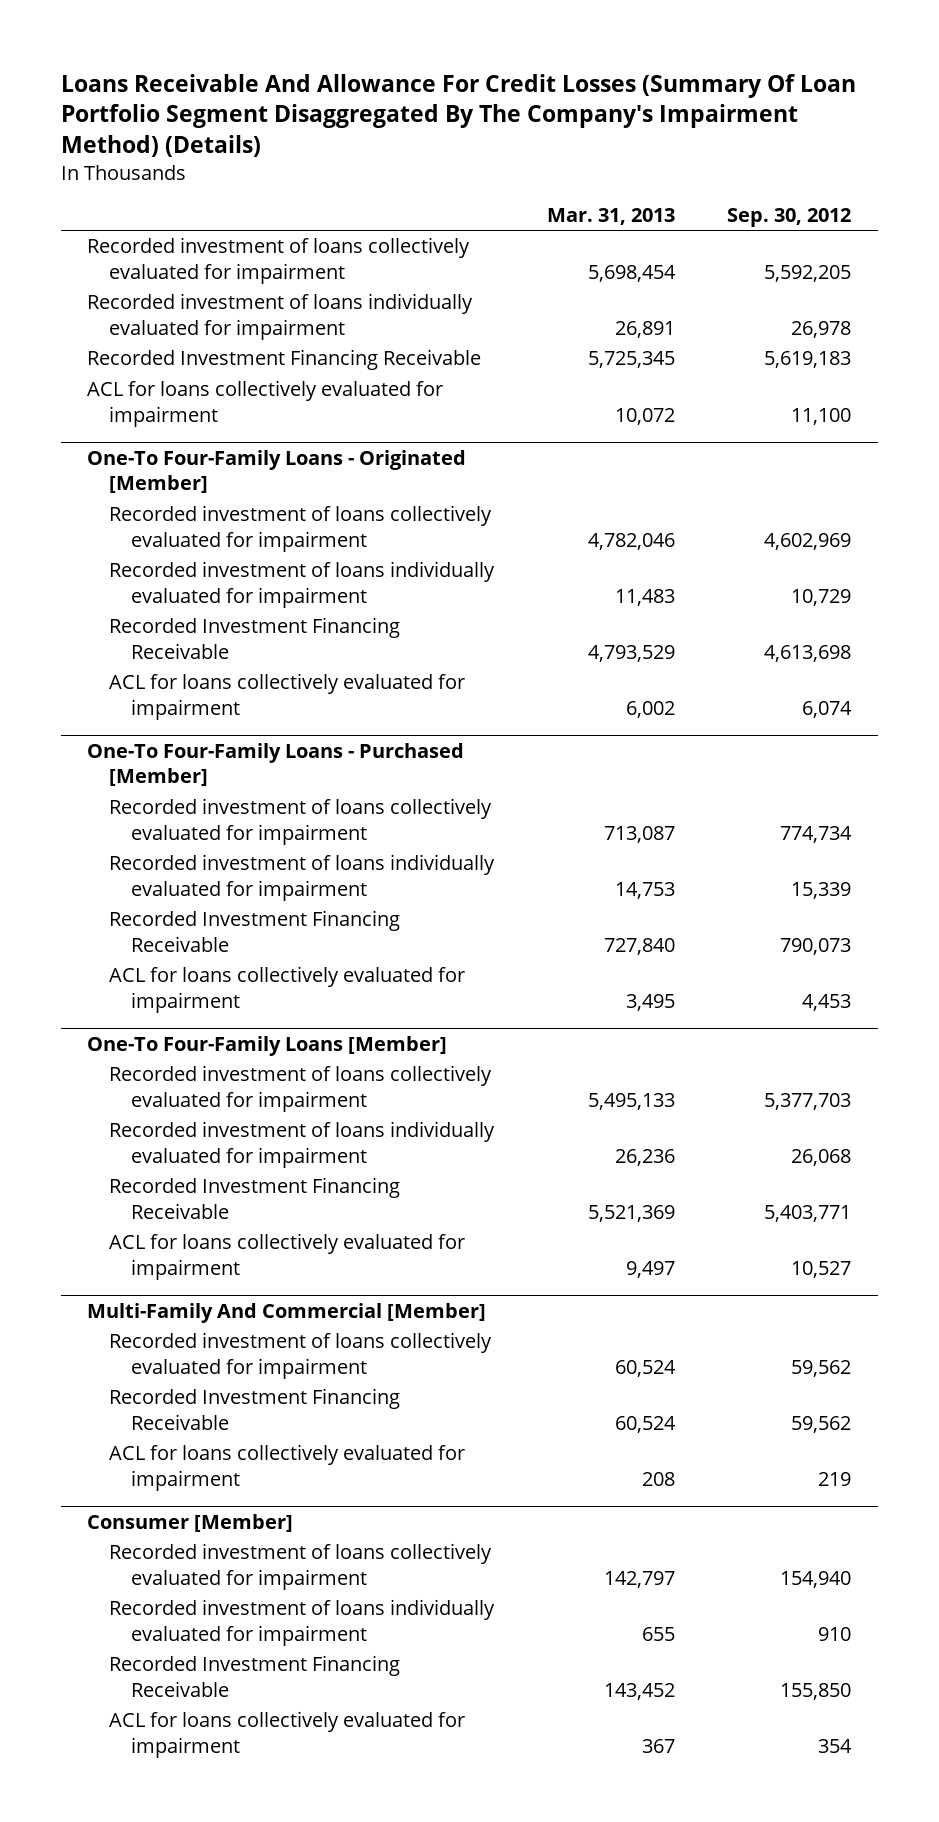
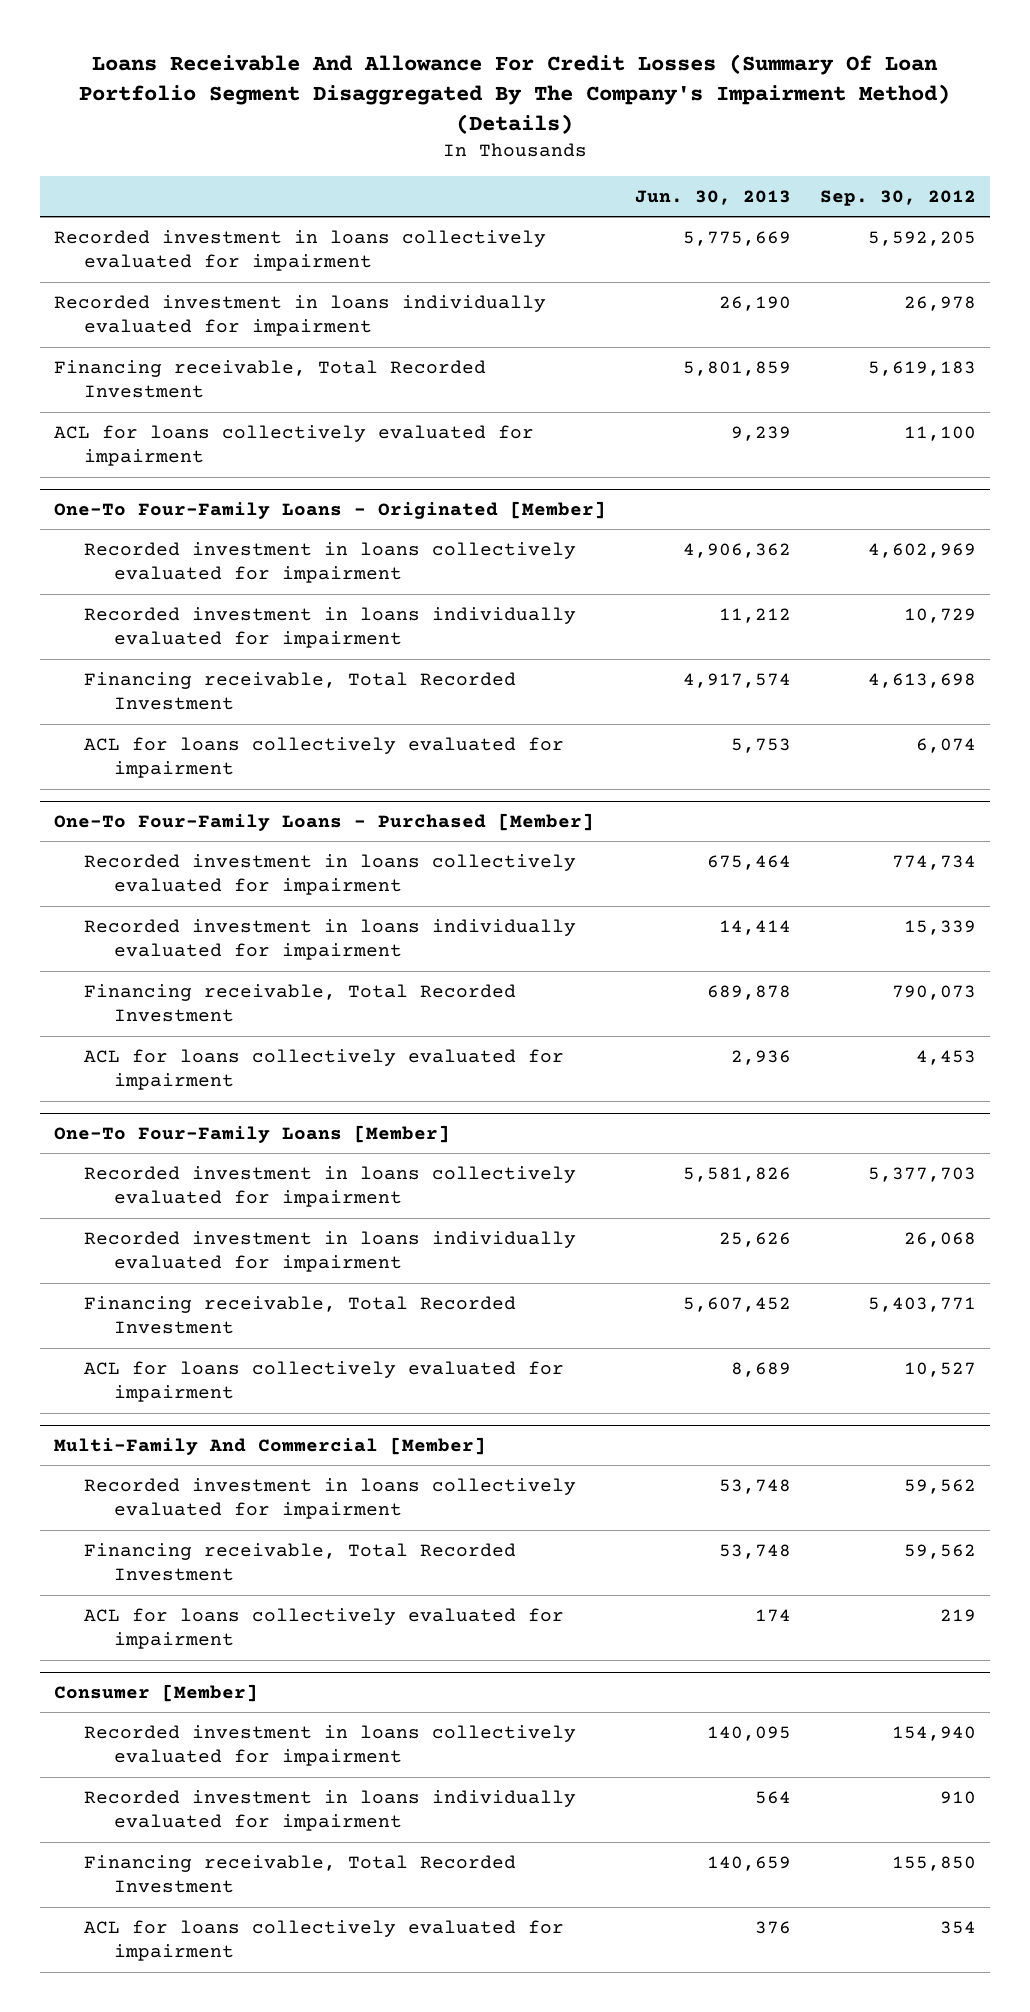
[546,207,675,225] Mar. 31, 2013 -> none
none -> [634,189,791,205] Jun. 30, 2013
[87,237,471,284] Recorded investment of loans collectively evaluated for impairment -> [54,229,547,272] Recorded investment in loans collectively evaluated for impairment
[87,293,474,340] Recorded investment of loans individually evaluated for impairment -> [54,294,547,337] Recorded investment in loans individually evaluated for impairment
[87,349,482,371] Recorded Investment Financing Receivable -> [54,359,487,399] Financing receivable, Total Recorded Investment
[109,505,493,552] Recorded investment of loans collectively evaluated for impairment -> [83,541,576,584] Recorded investment in loans collectively evaluated for impairment
[109,561,496,608] Recorded investment of loans individually evaluated for impairment -> [83,606,576,649] Recorded investment in loans individually evaluated for impairment
[109,617,401,659] Recorded Investment Financing Receivable -> [83,671,516,711] Financing receivable, Total Recorded Investment
[109,798,493,845] Recorded investment of loans collectively evaluated for impairment -> [83,853,576,896] Recorded investment in loans collectively evaluated for impairment
[109,854,496,901] Recorded investment of loans individually evaluated for impairment -> [83,918,576,961] Recorded investment in loans individually evaluated for impairment
[109,910,401,952] Recorded Investment Financing Receivable -> [83,983,516,1023] Financing receivable, Total Recorded Investment
[109,1065,493,1112] Recorded investment of loans collectively evaluated for impairment -> [83,1165,576,1208] Recorded investment in loans collectively evaluated for impairment
[109,1121,496,1168] Recorded investment of loans individually evaluated for impairment -> [83,1230,576,1273] Recorded investment in loans individually evaluated for impairment
[109,1177,401,1219] Recorded Investment Financing Receivable -> [83,1295,516,1335] Financing receivable, Total Recorded Investment
[109,1332,493,1379] Recorded investment of loans collectively evaluated for impairment -> [83,1477,576,1520] Recorded investment in loans collectively evaluated for impairment
[109,1388,401,1430] Recorded Investment Financing Receivable -> [83,1542,516,1582] Financing receivable, Total Recorded Investment
[109,1543,493,1590] Recorded investment of loans collectively evaluated for impairment -> [83,1724,576,1767] Recorded investment in loans collectively evaluated for impairment
[109,1599,496,1646] Recorded investment of loans individually evaluated for impairment -> [83,1789,576,1832] Recorded investment in loans individually evaluated for impairment
[109,1655,401,1697] Recorded Investment Financing Receivable -> [83,1854,516,1894] Financing receivable, Total Recorded Investment

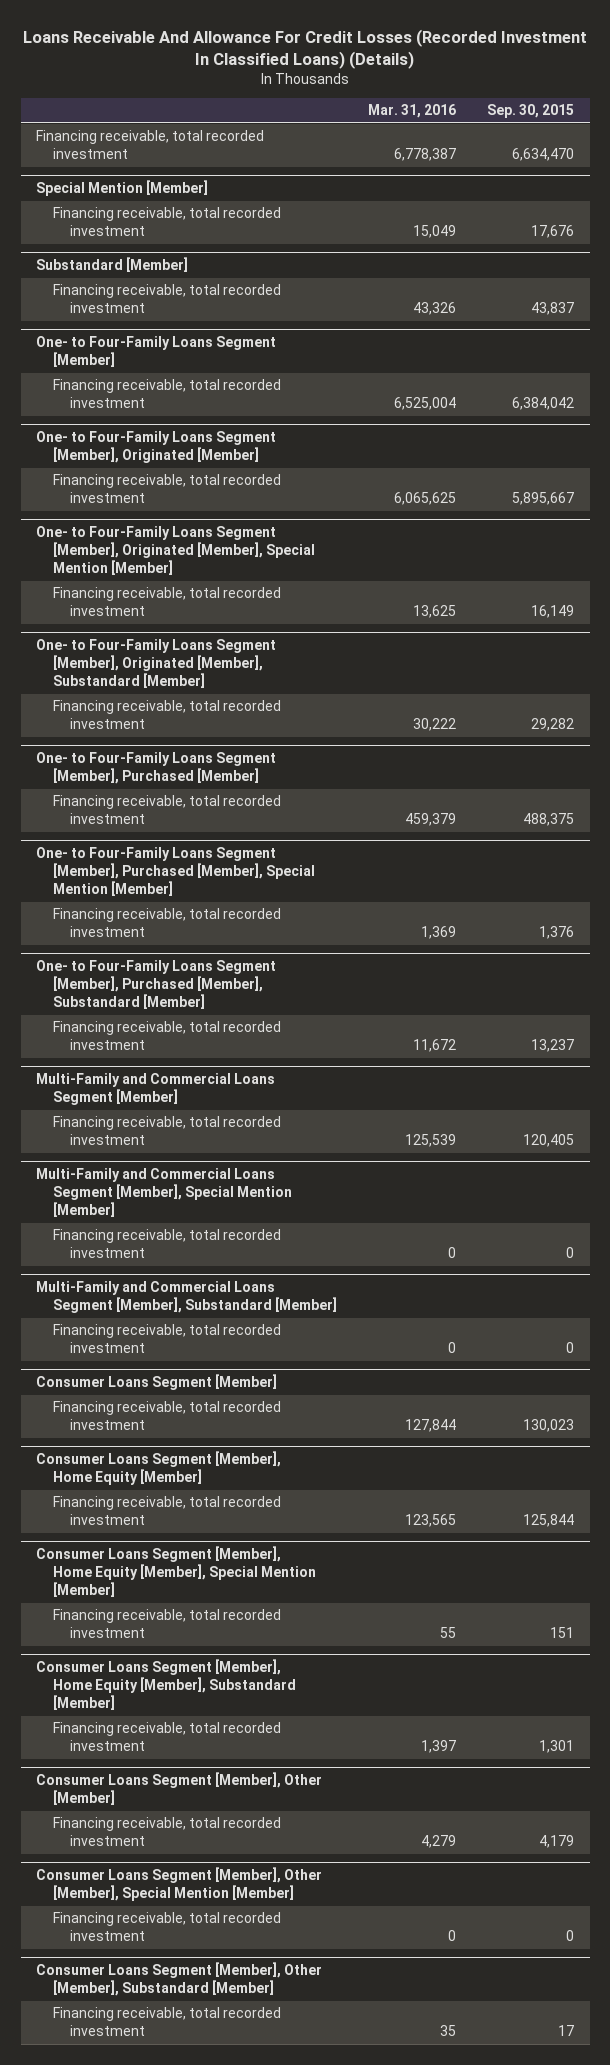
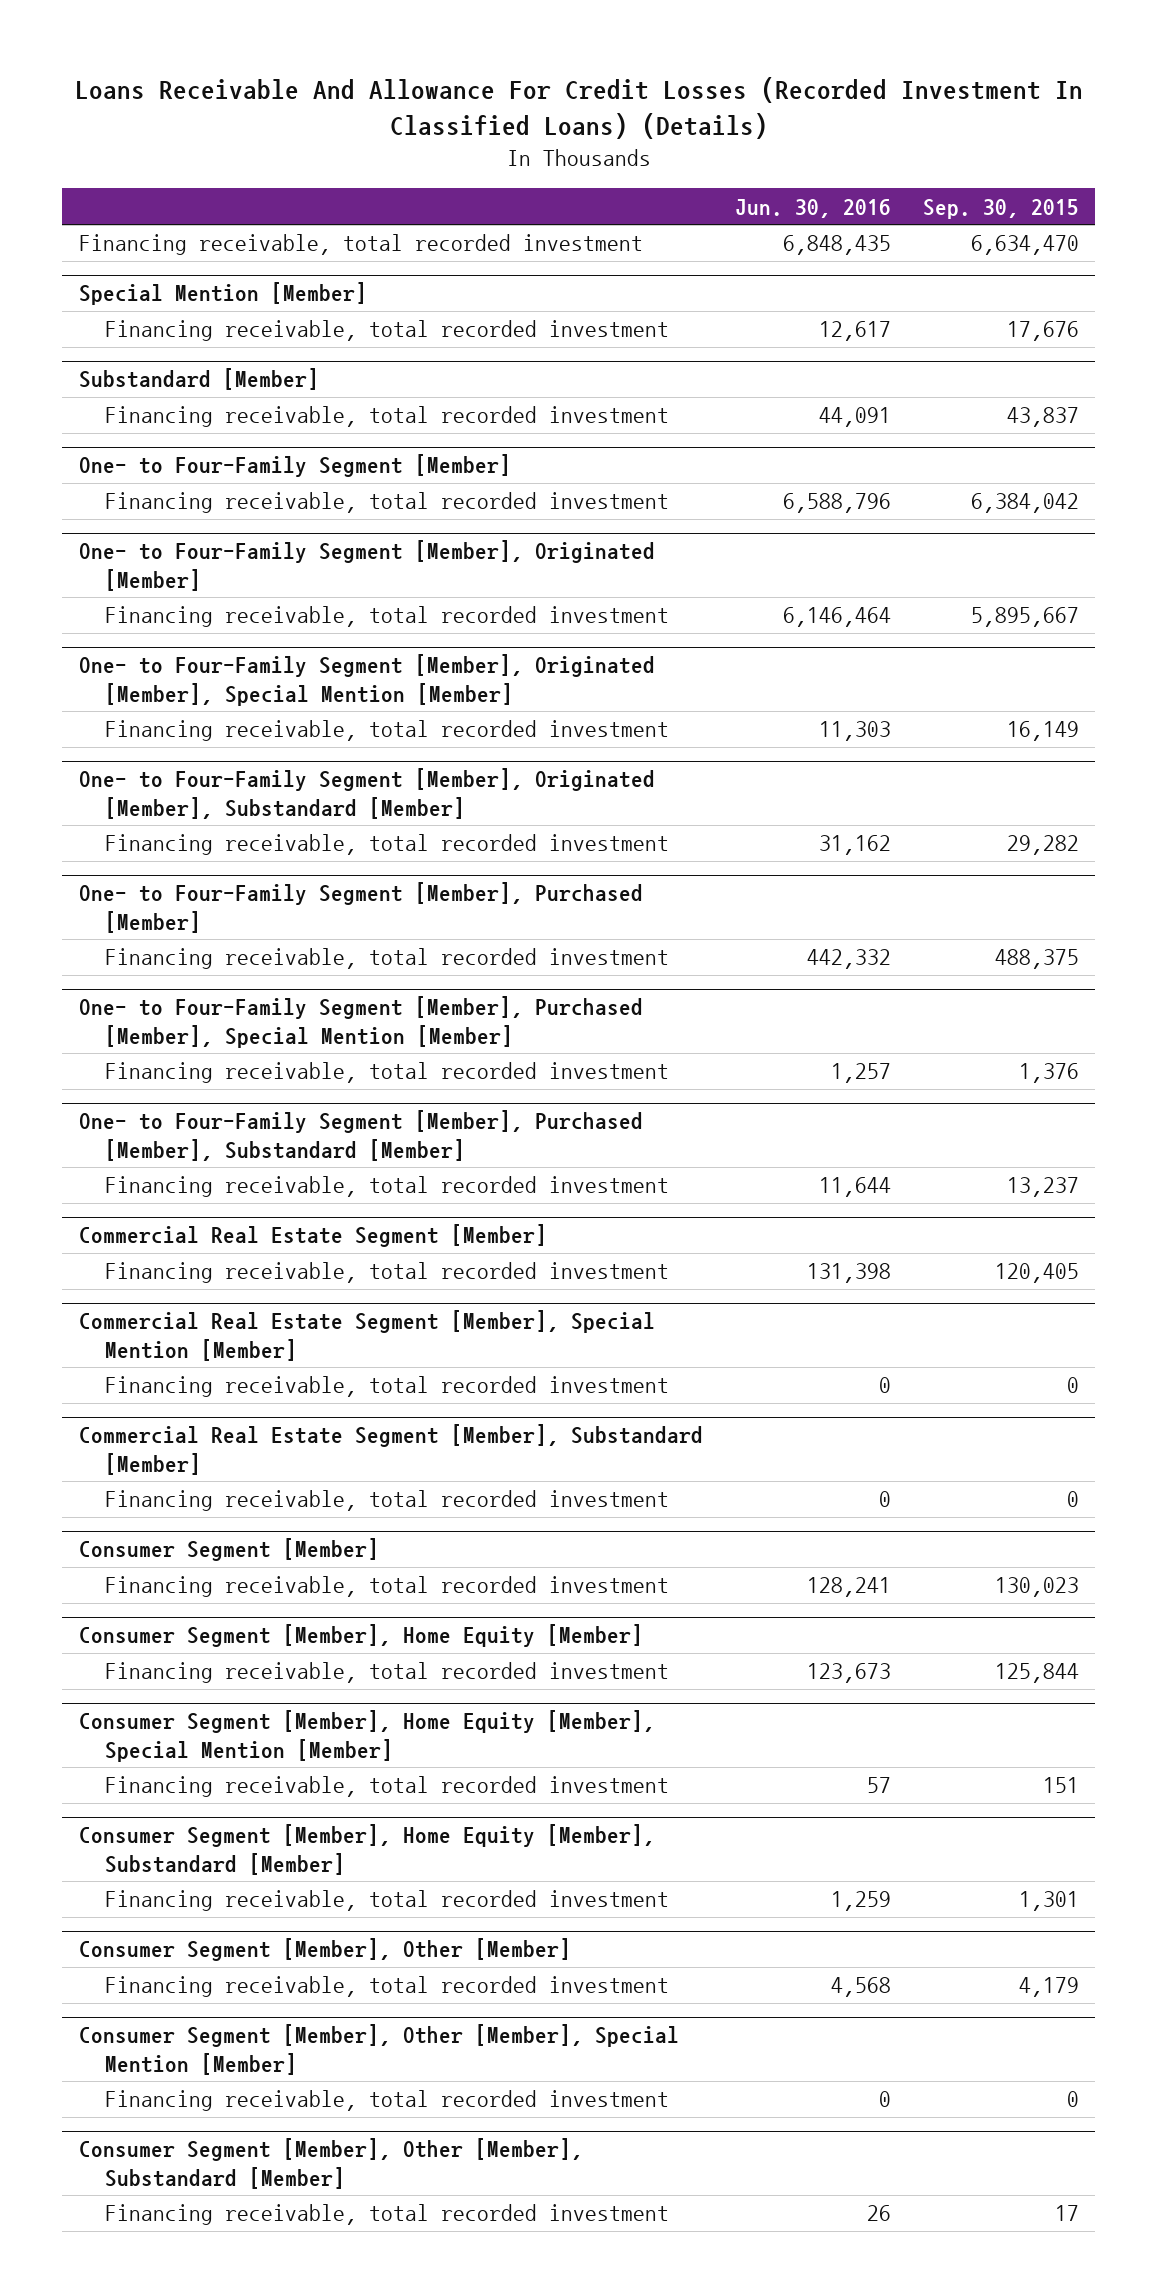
[368,104,457,119] Mar. 31, 2016 -> none
none -> [734,198,891,218] Jun. 30, 2016
[36,336,277,368] One- to Four-Family Loans Segment [Member] -> [78,454,511,478] One- to Four-Family Segment [Member]
[36,431,277,464] One- to Four-Family Loans Segment [Member], Originated [Member] -> [78,540,655,591] One- to Four-Family Segment [Member], Originated [Member]
[36,526,316,576] One- to Four-Family Loans Segment [Member], Originated [Member], Special Mention [Member] -> [78,654,655,706] One- to Four-Family Segment [Member], Originated [Member], Special Mention [Member]
[36,639,277,689] One- to Four-Family Loans Segment [Member], Originated [Member], Substandard [Member] -> [78,768,655,819] One- to Four-Family Segment [Member], Originated [Member], Substandard [Member]
[36,752,277,785] One- to Four-Family Loans Segment [Member], Purchased [Member] -> [78,882,643,933] One- to Four-Family Segment [Member], Purchased [Member]
[36,847,316,897] One- to Four-Family Loans Segment [Member], Purchased [Member], Special Mention [Member] -> [78,996,643,1048] One- to Four-Family Segment [Member], Purchased [Member], Special Mention [Member]
[36,960,277,1010] One- to Four-Family Loans Segment [Member], Purchased [Member], Substandard [Member] -> [78,1110,643,1161] One- to Four-Family Segment [Member], Purchased [Member], Substandard [Member]
[36,1073,276,1106] Multi-Family and Commercial Loans Segment [Member] -> [78,1224,547,1248] Commercial Real Estate Segment [Member]
[36,1168,293,1218] Multi-Family and Commercial Loans Segment [Member], Special Mention [Member] -> none
none -> [78,1310,655,1361] Commercial Real Estate Segment [Member], Special Mention [Member]
[36,1281,338,1314] Multi-Family and Commercial Loans Segment [Member], Substandard [Member] -> none
none -> [78,1424,703,1475] Commercial Real Estate Segment [Member], Substandard [Member]
[36,1374,278,1391] Consumer Loans Segment [Member] -> [78,1538,379,1562] Consumer Segment [Member]
[36,1451,282,1486] Consumer Loans Segment [Member], Home Equity [Member] -> [78,1624,643,1648] Consumer Segment [Member], Home Equity [Member]
[36,1546,317,1598] Consumer Loans Segment [Member], Home Equity [Member], Special Mention [Member] -> [78,1710,655,1762] Consumer Segment [Member], Home Equity [Member], Special Mention [Member]
[36,1659,297,1711] Consumer Loans Segment [Member], Home Equity [Member], Substandard [Member] -> [78,1824,655,1875] Consumer Segment [Member], Home Equity [Member], Substandard [Member]
[36,1772,323,1806] Consumer Loans Segment [Member], Other [Member] -> [78,1938,571,1962] Consumer Segment [Member], Other [Member]
[36,1867,323,1902] Consumer Loans Segment [Member], Other [Member], Special Mention [Member] -> [78,2024,679,2075] Consumer Segment [Member], Other [Member], Special Mention [Member]
[36,1962,323,1997] Consumer Loans Segment [Member], Other [Member], Substandard [Member] -> [78,2138,583,2189] Consumer Segment [Member], Other [Member], Substandard [Member]

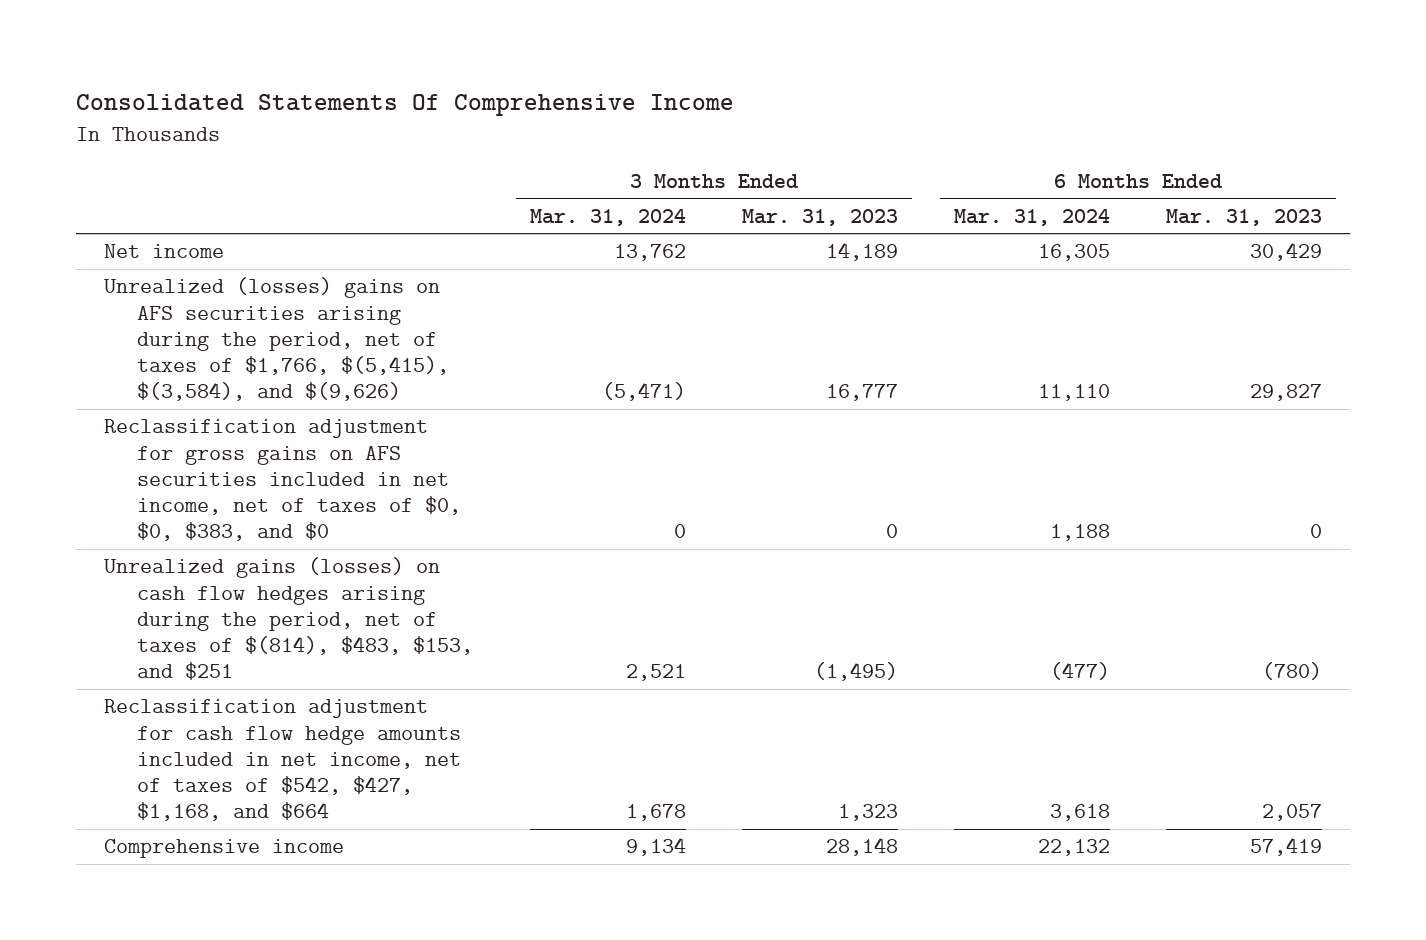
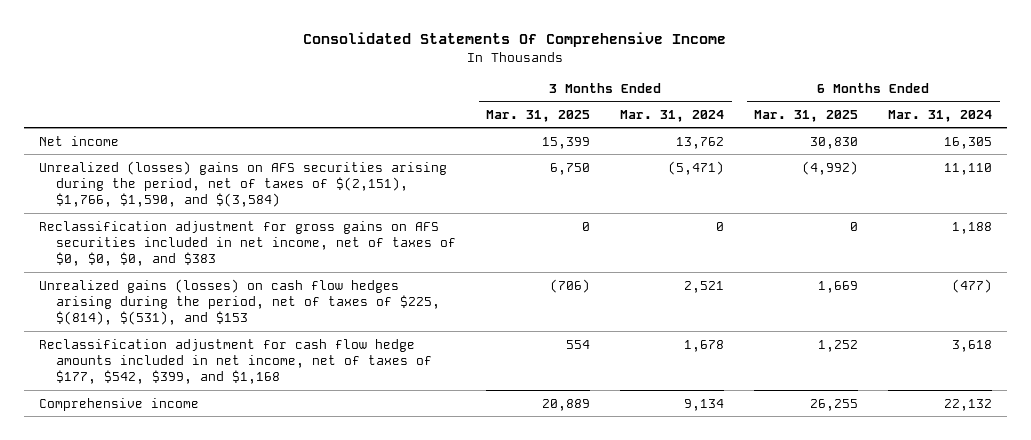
[741,208,898,226] Mar. 31, 2023 -> none
[1166,208,1323,226] Mar. 31, 2023 -> none
none -> [486,109,591,122] Mar. 31, 2025
none -> [754,109,859,122] Mar. 31, 2025
[103,277,450,402] Unrealized (losses) gains on AFS securities arising during the period, net of taxes of $1,766, $(5,415), $(3,584), and $(9,626) -> [38,160,447,208] Unrealized (losses) gains on AFS securities arising during the period, net of taxes of $(2,151), $1,766, $1,590, and $(3,584)
[103,419,462,542] Reclassification adjustment for gross gains on AFS securities included in net income, net of taxes of $0, $0, $383, and $0 -> [38,220,457,267] Reclassification adjustment for gross gains on AFS securities included in net income, net of taxes of $0, $0, $0, and $383
[103,557,474,681] Unrealized gains (losses) on cash flow hedges arising during the period, net of taxes of $(814), $483, $153, and $251 -> [38,278,441,326] Unrealized gains (losses) on cash flow hedges arising during the period, net of taxes of $225, $(814), $(531), and $153
[103,699,462,822] Reclassification adjustment for cash flow hedge amounts included in net income, net of taxes of $542, $427, $1,168, and $664 -> [38,338,433,385] Reclassification adjustment for cash flow hedge amounts included in net income, net of taxes of $177, $542, $399, and $1,168

